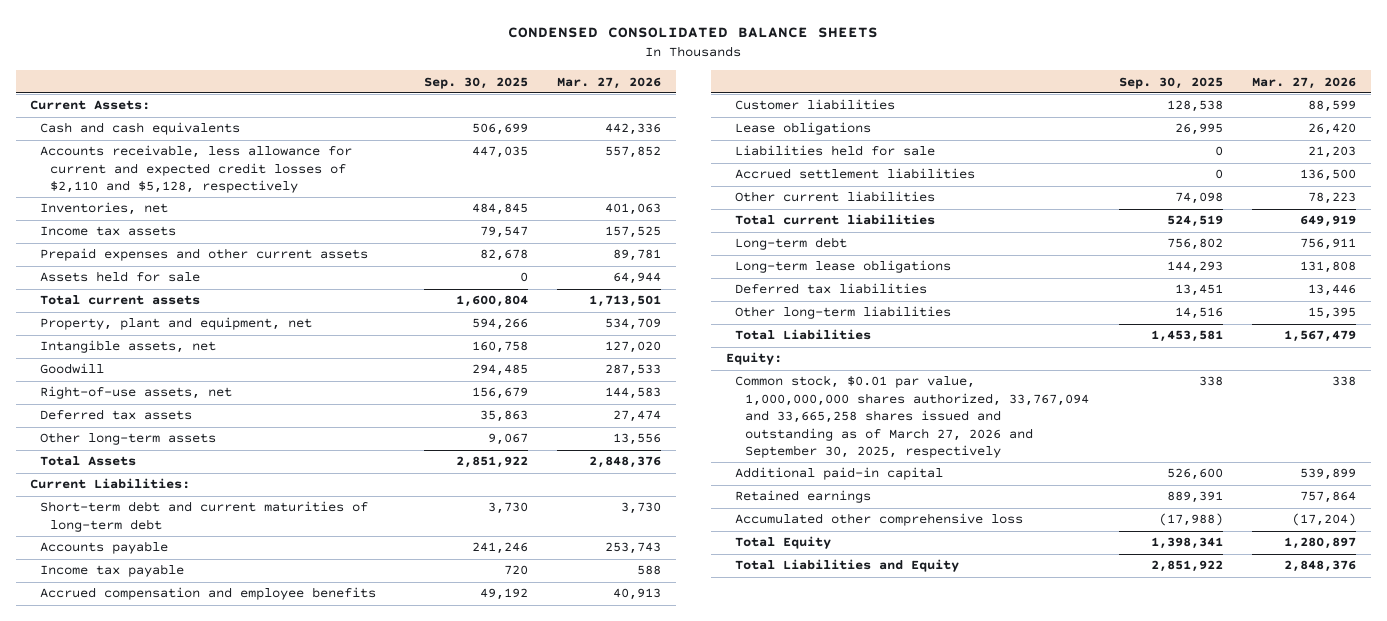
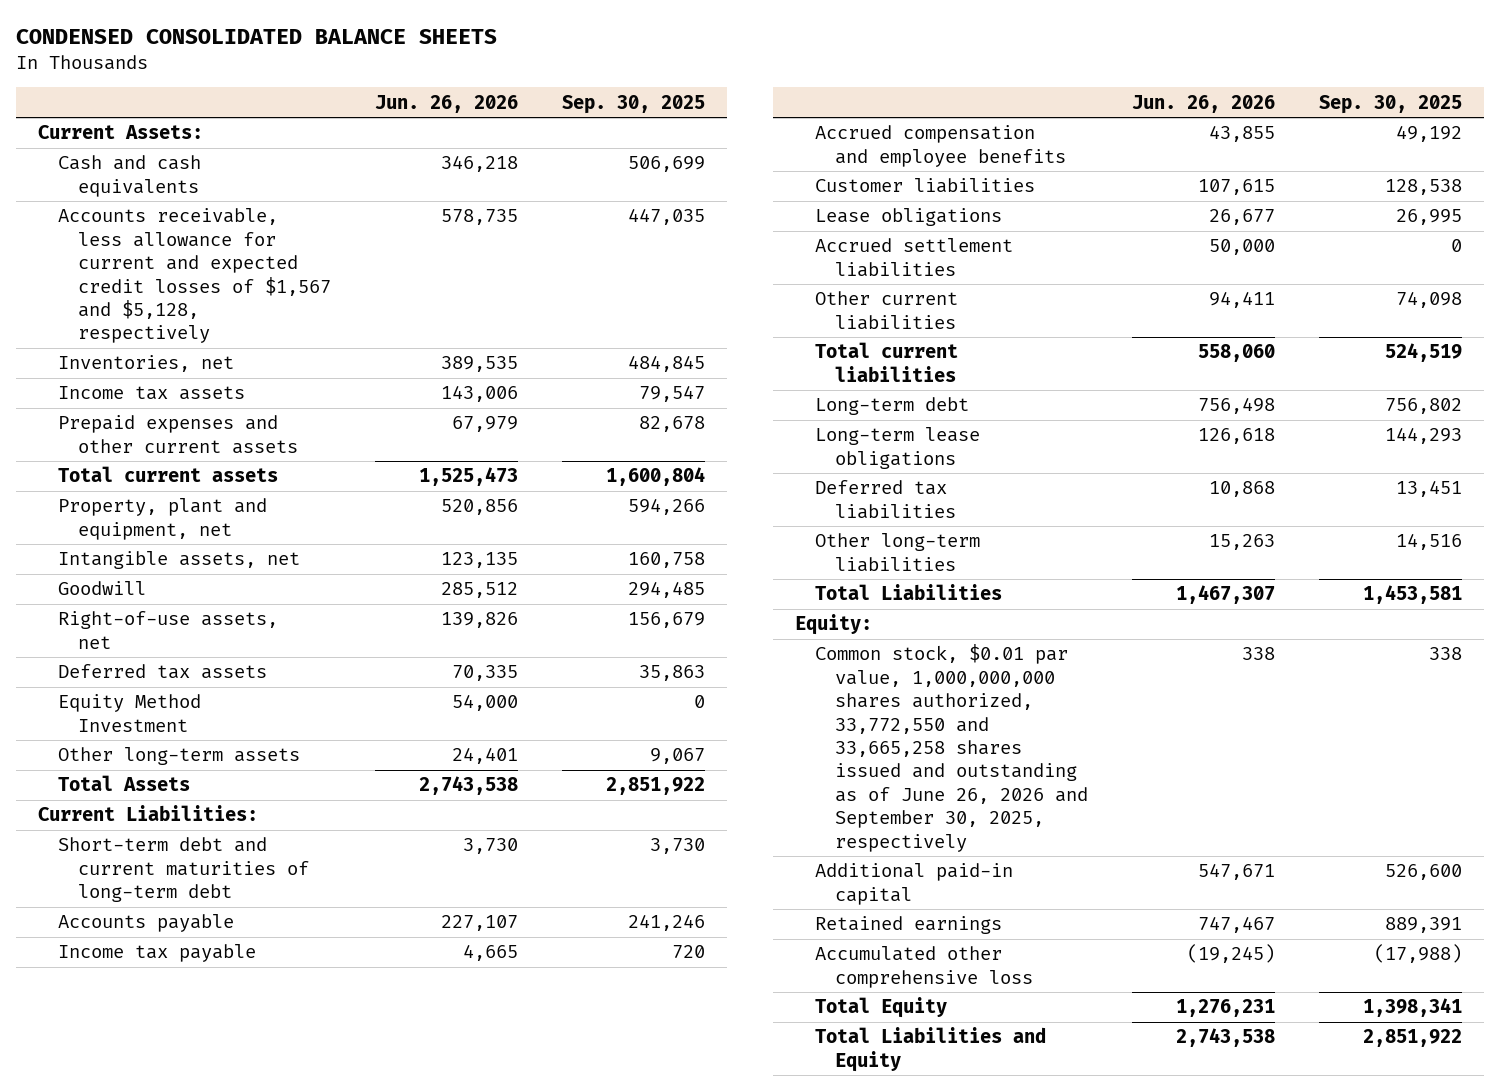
[557,76,662,89] Mar. 27, 2026 -> none
none -> [375,94,519,113] Jun. 26, 2026
[40,145,353,194] Accounts receivable, less allowance for current and expected credit losses of $2,110 and $5,128, respectively -> [58,208,332,344] Accounts receivable, less allowance for current and expected credit losses of $1,567 and $5,128, respectively
[40,271,201,283] Assets held for sale -> none
none -> [58,694,202,732] Equity Method Investment
[735,145,936,157] Liabilities held for sale -> none
[735,375,1090,459] Common stock, $0.01 par value, 1,000,000,000 shares authorized, 33,767,094 and 33,665,258 shares issued and outstanding as of March 27, 2026 and September 30, 2025, respectively -> [815,644,1089,852] Common stock, $0.01 par value, 1,000,000,000 shares authorized, 33,772,550 and 33,665,258 shares issued and outstanding as of June 26, 2026 and September 30, 2025, respectively

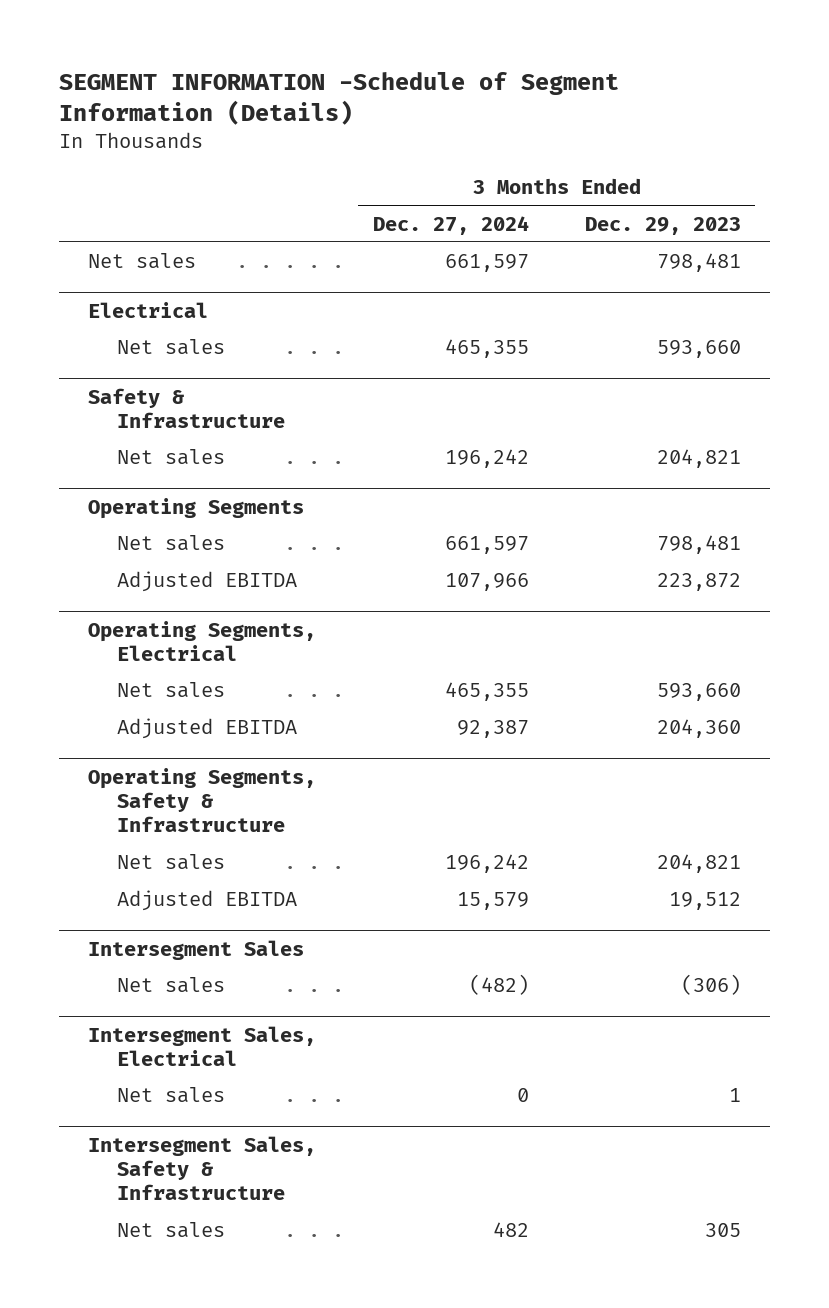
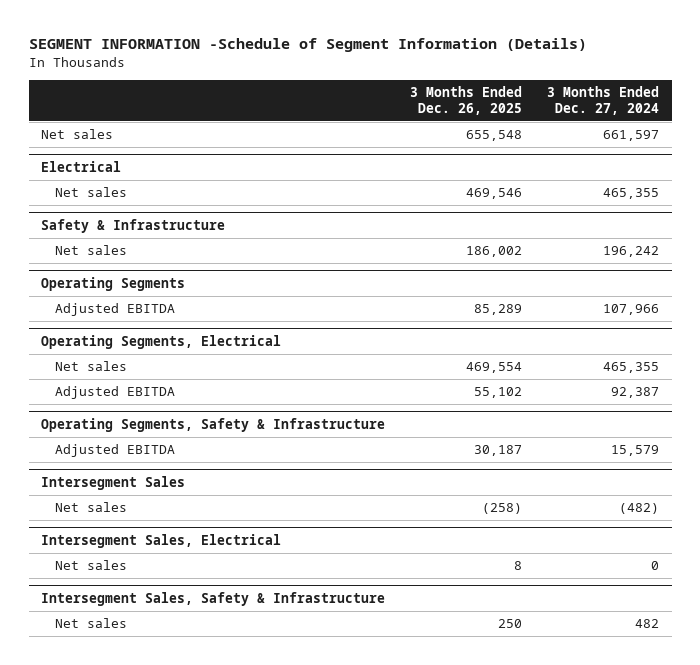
[585,216,742,235] Dec. 29, 2023 -> none
none -> [410,86,523,115] 3 Months Ended Dec. 26, 2025
[116,535,225,552] Net sales -> none
[116,854,225,871] Net sales -> none

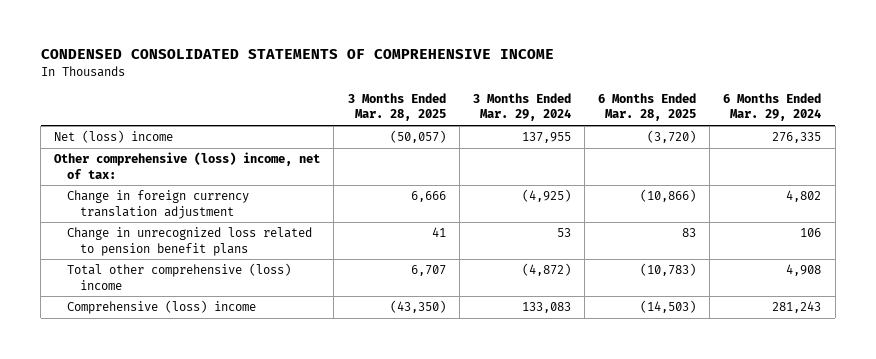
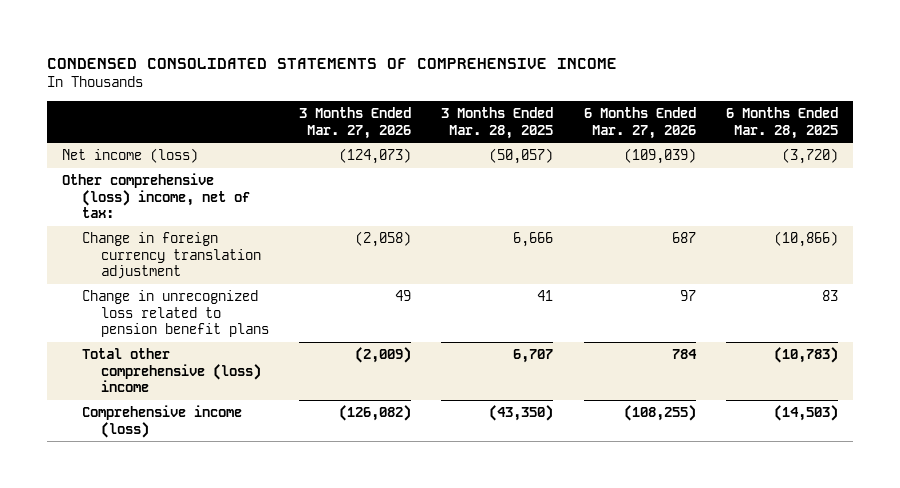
[472,92,571,122] 3 Months Ended Mar. 29, 2024 -> none
[723,92,822,122] 6 Months Ended Mar. 29, 2024 -> none
none -> [299,107,412,139] 3 Months Ended Mar. 27, 2026
none -> [583,107,696,139] 6 Months Ended Mar. 27, 2026
[54,130,174,144] Net (loss) income -> [62,148,199,164] Net income (loss)
[67,300,257,315] Comprehensive (loss) income -> [81,405,242,438] Comprehensive income (loss)

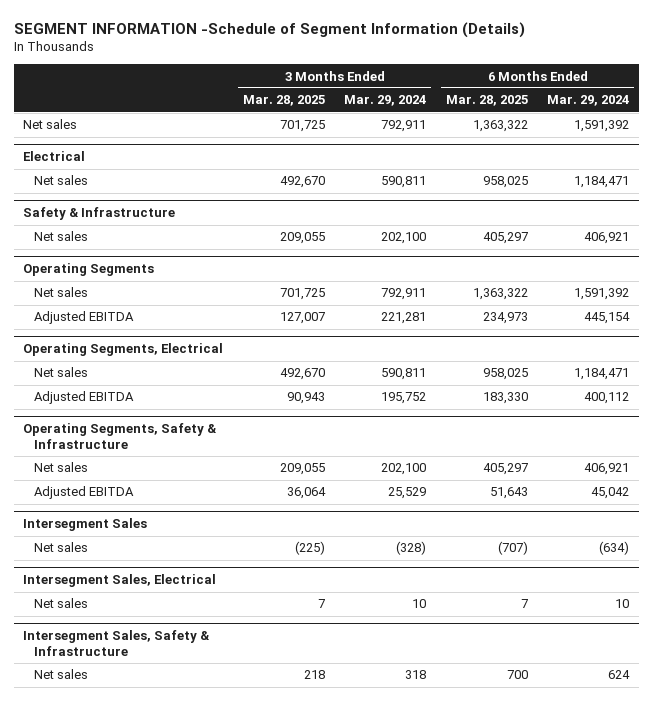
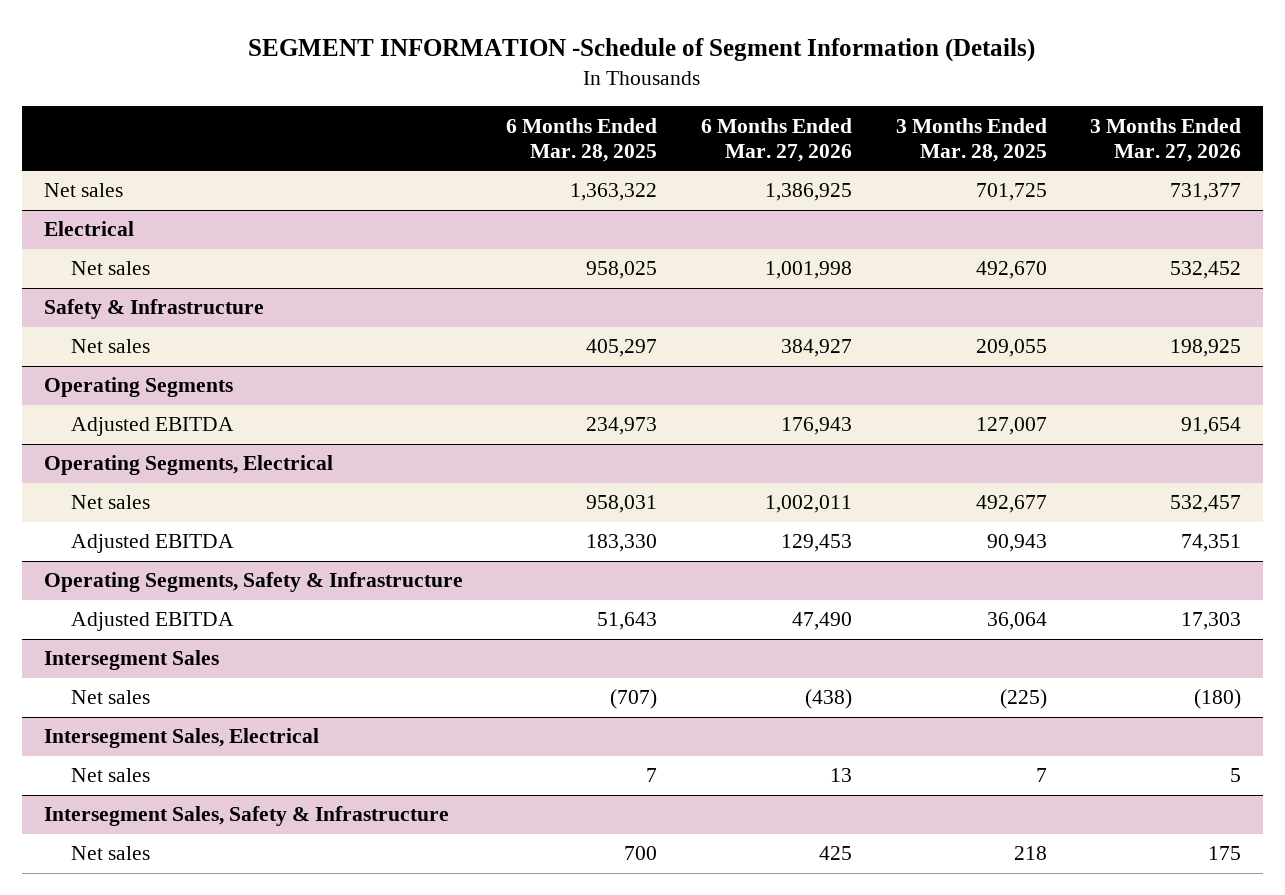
[344,95,427,107] Mar. 29, 2024 -> none
[547,95,630,107] Mar. 29, 2024 -> none
none -> [700,117,852,162] 6 Months Ended Mar. 27, 2026
none -> [1090,117,1242,162] 3 Months Ended Mar. 27, 2026
[34,287,89,298] Net sales -> none
[279,368,325,381] 492,670 -> [975,495,1047,514] 492,677
[482,368,528,381] 958,025 -> [586,495,658,514] 958,031
[34,462,89,473] Net sales -> none

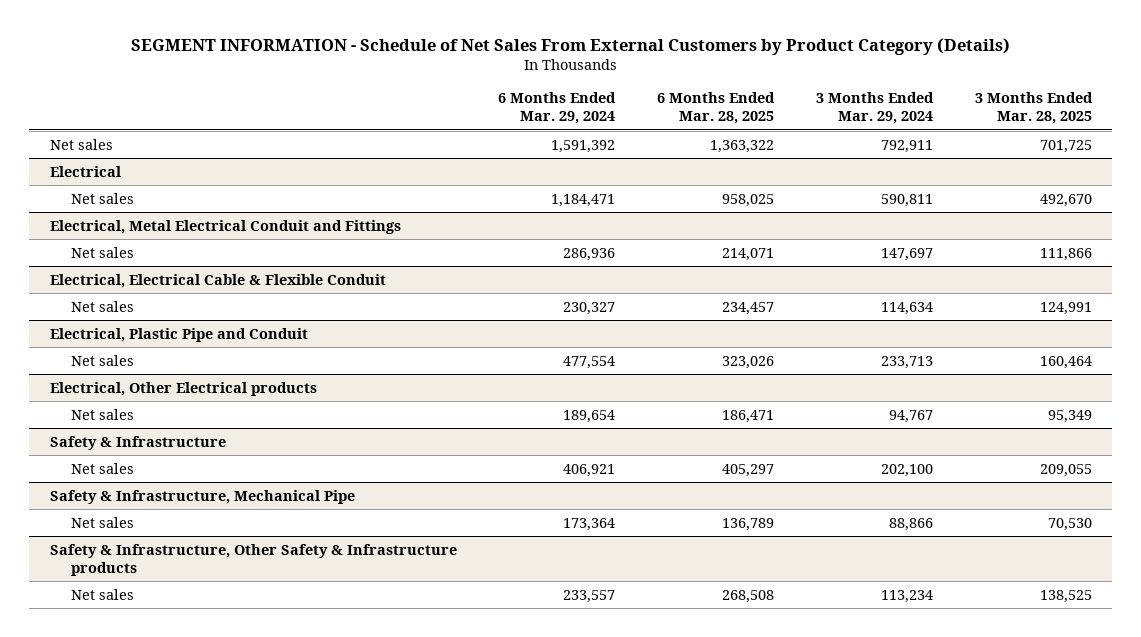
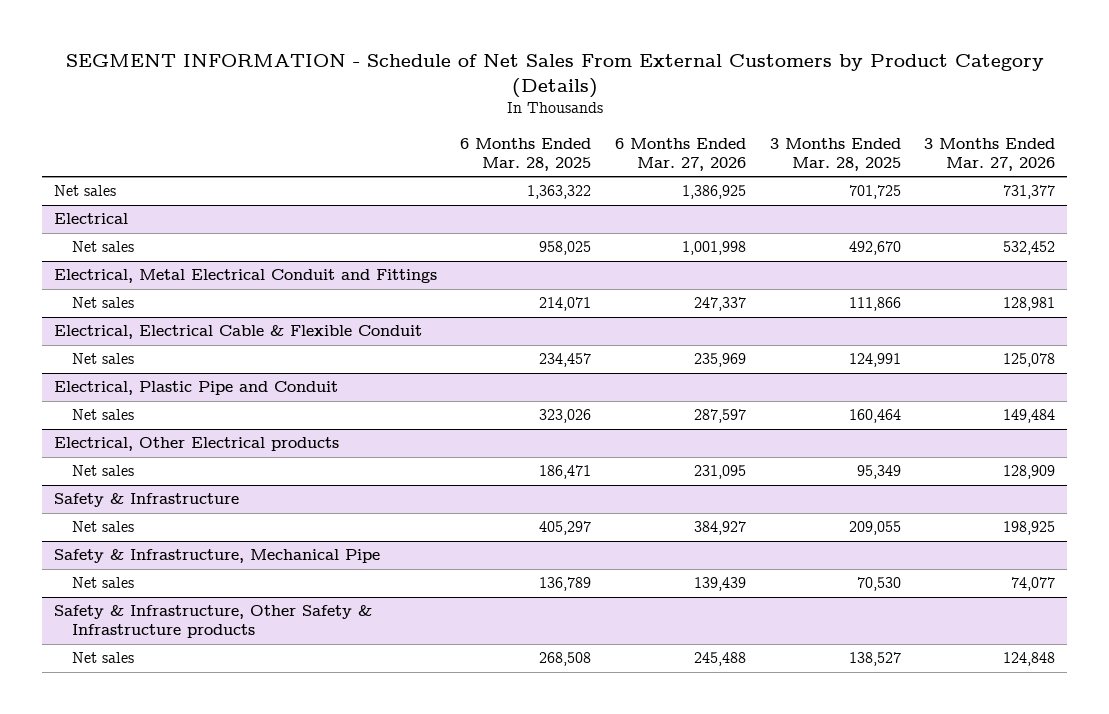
[498,92,617,125] 6 Months Ended Mar. 29, 2024 -> none
[815,92,934,125] 3 Months Ended Mar. 29, 2024 -> none
none -> [615,137,747,171] 6 Months Ended Mar. 27, 2026
none -> [924,137,1056,171] 3 Months Ended Mar. 27, 2026
[1039,589,1092,603] 138,525 -> [848,652,901,667] 138,527

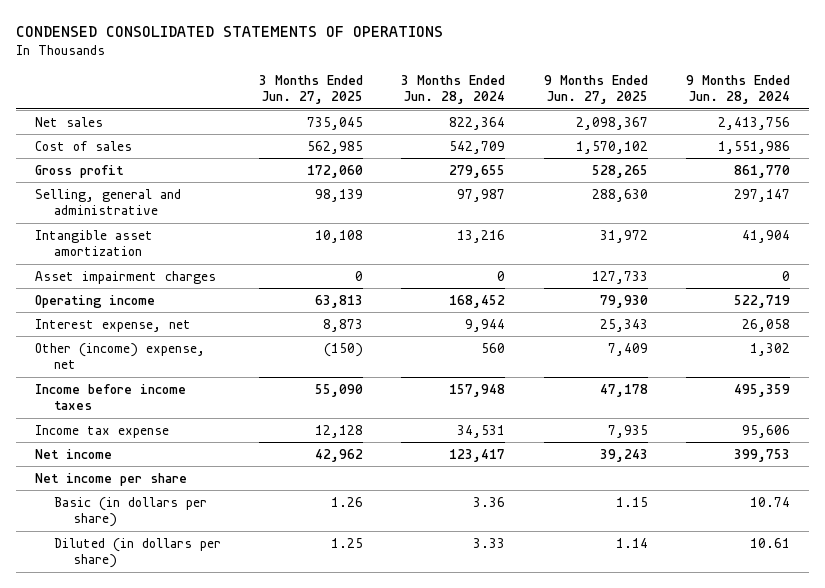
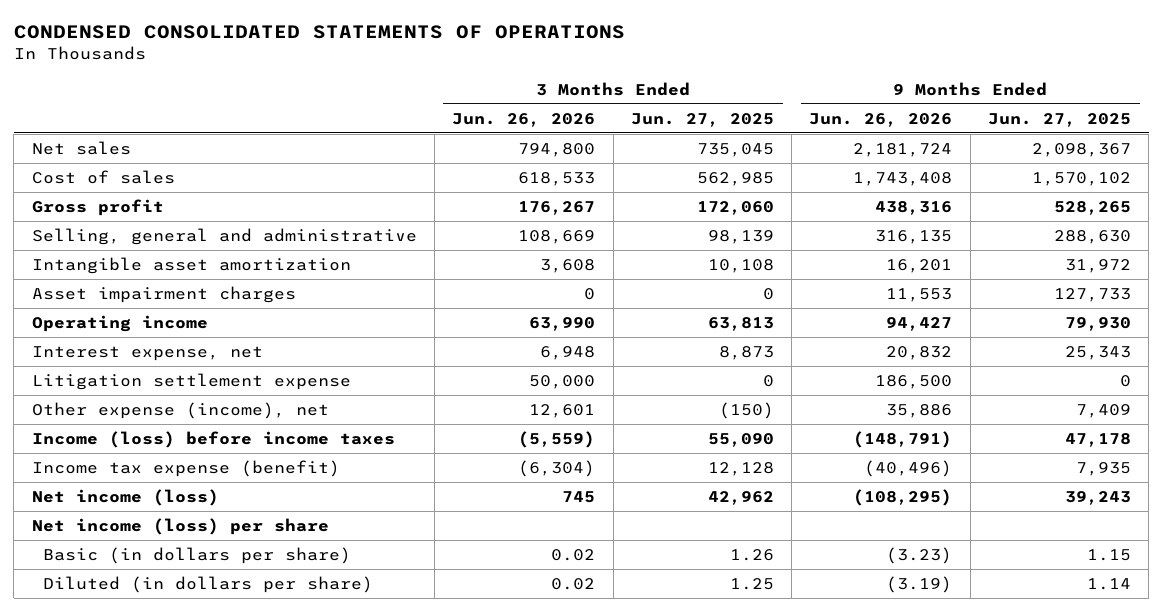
[401,74,506,105] 3 Months Ended Jun. 28, 2024 -> none
[685,74,790,105] 9 Months Ended Jun. 28, 2024 -> none
none -> [452,112,596,127] Jun. 26, 2026
none -> [809,112,953,127] Jun. 26, 2026
none -> [31,373,351,391] Litigation settlement expense
[35,342,206,370] Other (income) expense, net -> [31,402,329,420] Other expense (income), net
[35,383,187,411] Income before income taxes -> [31,431,395,449] Income (loss) before income taxes
[35,424,170,438] Income tax expense -> [31,460,340,478] Income tax expense (benefit)
[35,448,113,459] Net income -> [31,489,219,507] Net income (loss)
[35,472,188,486] Net income per share -> [31,518,329,536] Net income (loss) per share

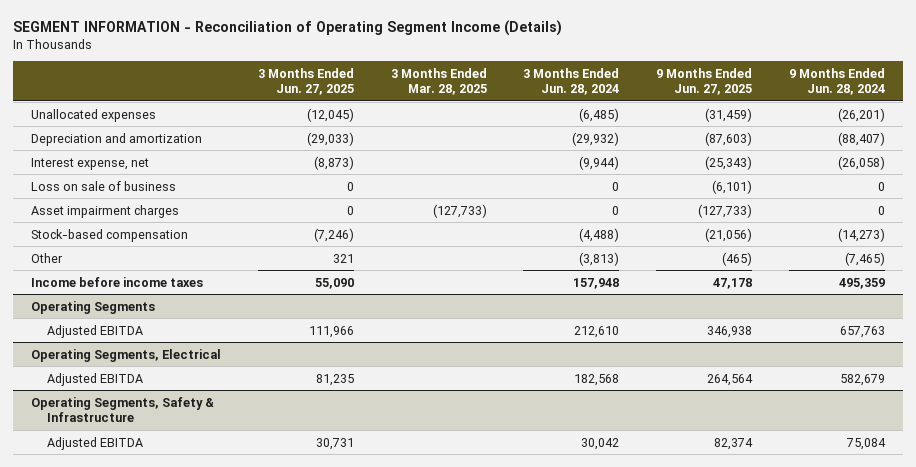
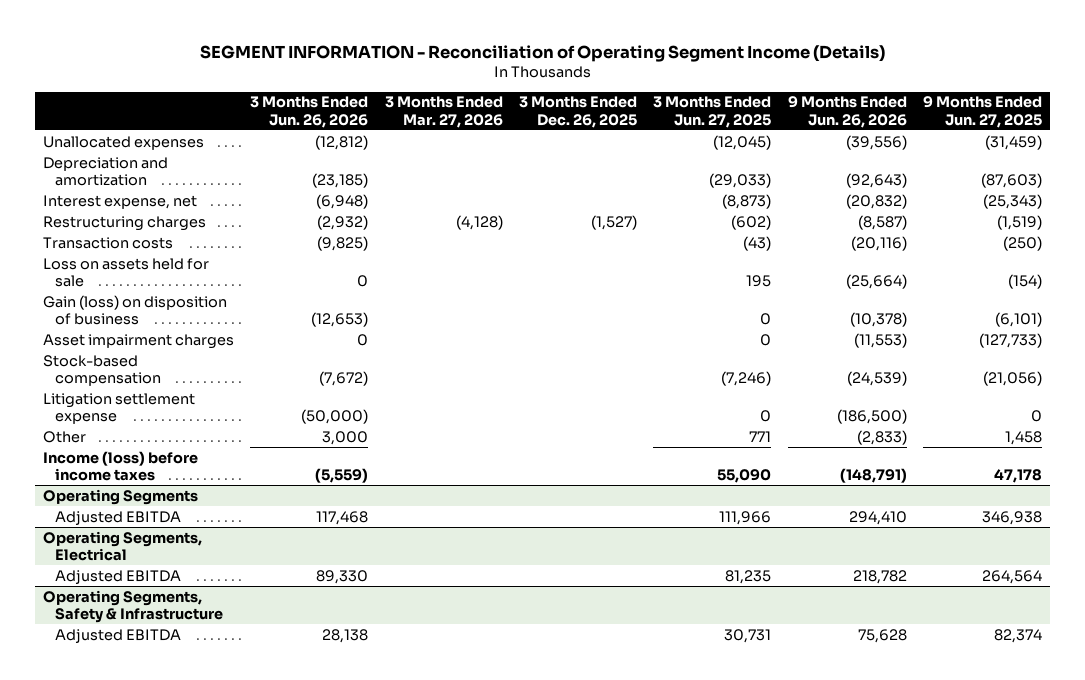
[390,67,487,96] 3 Months Ended Mar. 28, 2025 -> none
[523,67,620,96] 3 Months Ended Jun. 28, 2024 -> none
[788,67,885,96] 9 Months Ended Jun. 28, 2024 -> none
none -> [250,96,369,128] 3 Months Ended Jun. 26, 2026
none -> [384,96,503,128] 3 Months Ended Mar. 27, 2026
none -> [519,96,638,128] 3 Months Ended Dec. 26, 2025
none -> [787,96,907,128] 9 Months Ended Jun. 26, 2026
none -> [43,215,207,231] Restructuring charges
none -> [43,236,174,249] Transaction costs
none -> [43,257,210,287] Loss on assets held for sale
[31,180,177,191] Loss on sale of business -> [43,294,228,325] Gain (loss) on disposition of business
none -> [43,392,196,424] Litigation settlement expense
[333,253,355,263] 321 -> [749,430,772,442] 771
[722,251,753,266] (465) -> [1004,430,1042,445] 1,458
[31,276,204,287] Income before income taxes -> [43,450,199,481] Income (loss) before income taxes

